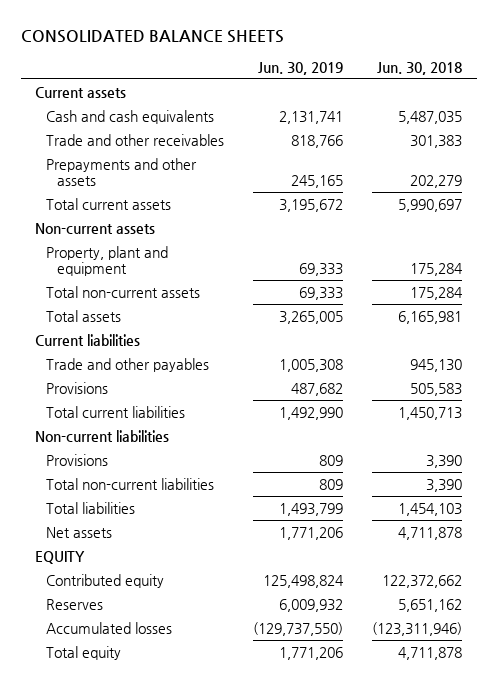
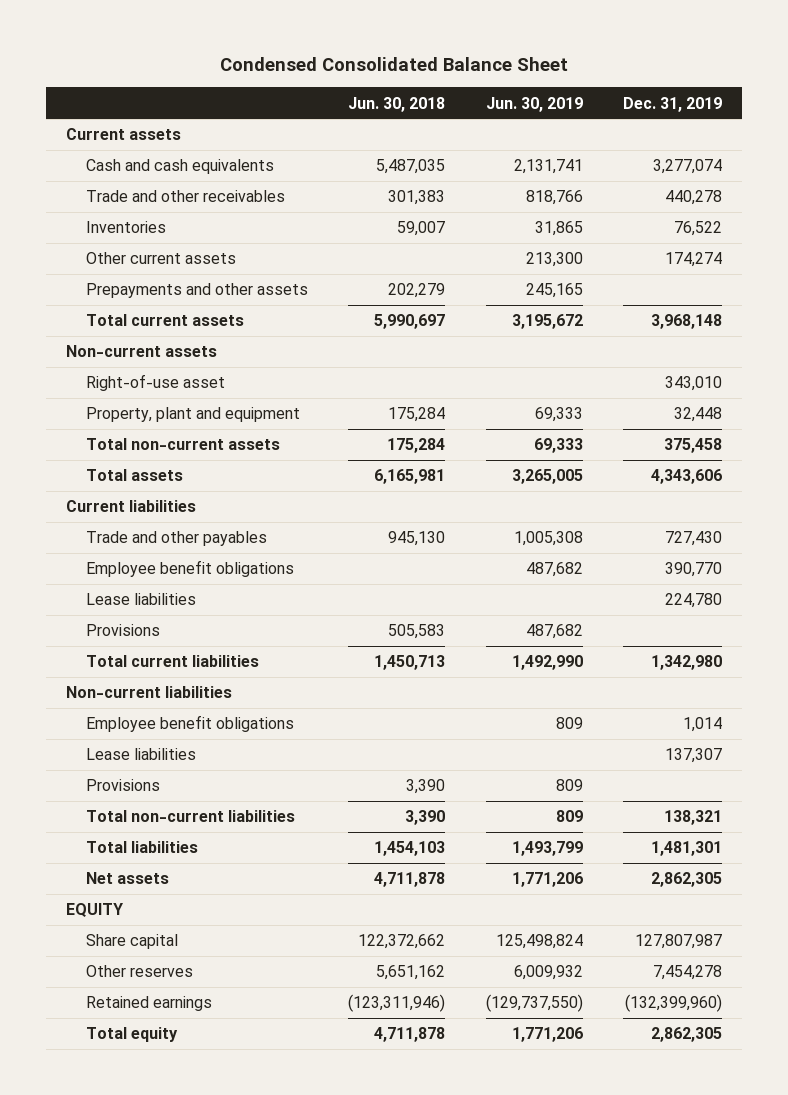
[20,30,284,44] CONSOLIDATED BALANCE SHEETS -> [220,57,569,72] Condensed Consolidated Balance Sheet
none -> [622,96,722,112] Dec. 31, 2019
none -> [85,221,166,234] Inventories
none -> [85,252,236,265] Other current assets
none -> [85,374,225,392] Right-of-use asset
none -> [85,560,294,578] Employee benefit obligations
none -> [85,593,196,606] Lease liabilities
none -> [85,715,294,733] Employee benefit obligations
none -> [85,748,196,761] Lease liabilities
[45,573,164,588] Contributed equity -> [85,934,178,950] Share capital
[45,598,103,610] Reserves -> [85,965,193,978] Other reserves
[45,621,172,634] Accumulated losses -> [85,996,212,1012] Retained earnings

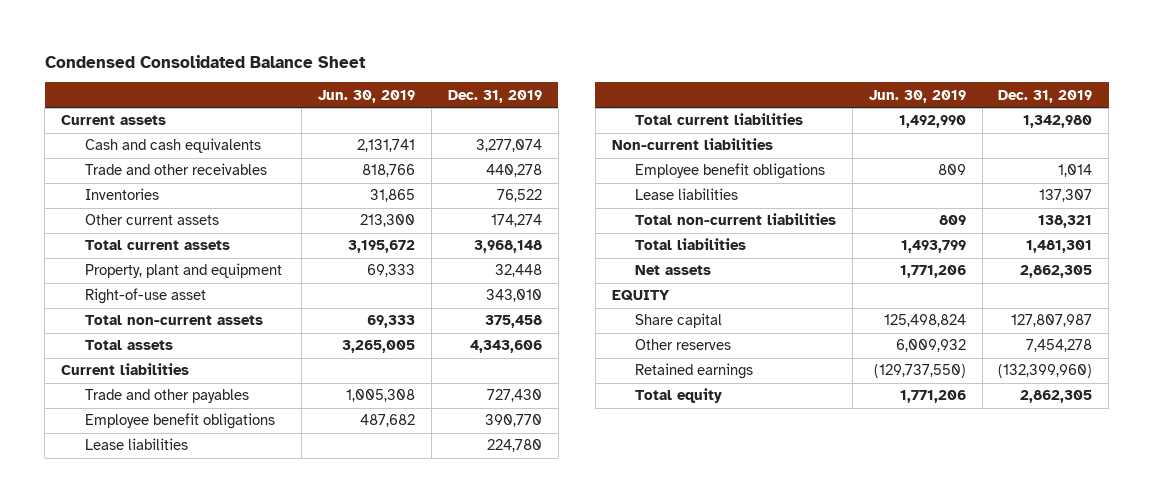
[348,96,446,112] Jun. 30, 2018 -> none
[85,283,308,299] Prepayments and other assets -> none
[66,345,218,358] Non-current assets -> none
[85,374,225,392] Right-of-use asset -> [84,288,206,305] Right-of-use asset
[85,624,160,637] Provisions -> none
[85,779,160,792] Provisions -> none

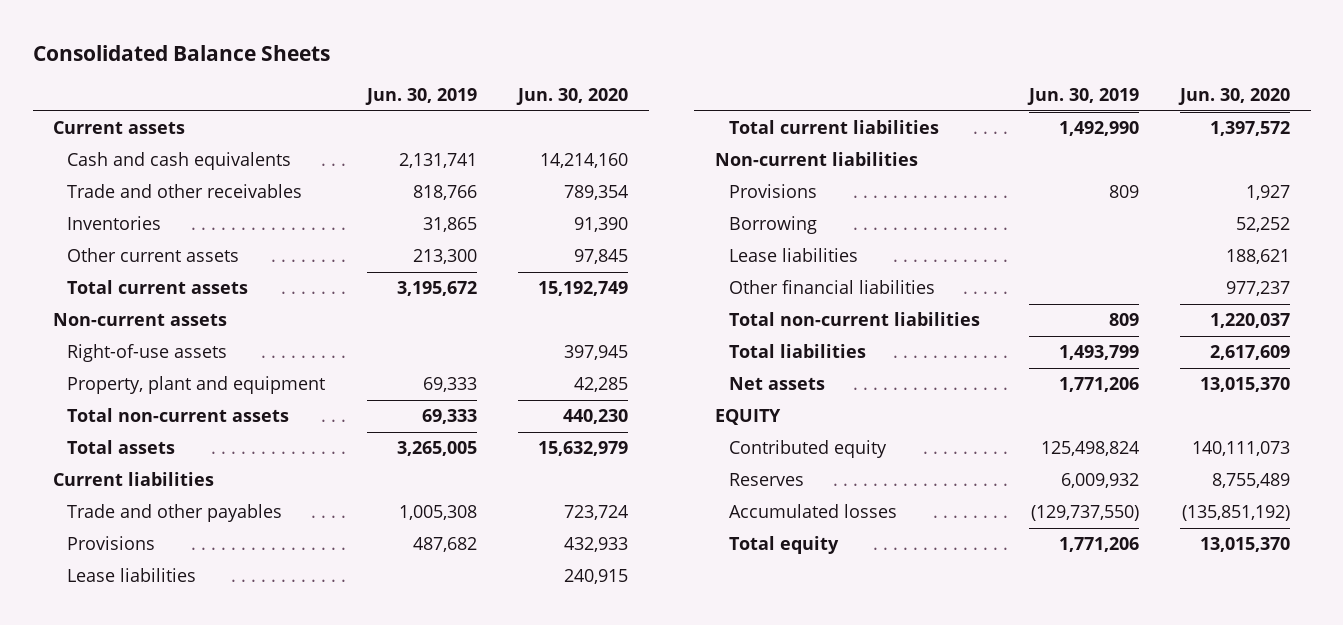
[44,54,366,68] Condensed Consolidated Balance Sheet -> [32,44,330,61] Consolidated Balance Sheets
[447,89,542,103] Dec. 31, 2019 -> none
none -> [516,88,629,106] Jun. 30, 2020
none -> [53,313,228,327] Non-current assets
none -> [67,344,228,363] Right-of-use assets
[84,288,206,305] Right-of-use asset -> none
[84,413,275,430] Employee benefit obligations -> [67,536,156,551] Provisions
[634,163,825,180] Employee benefit obligations -> none
none -> [729,184,818,199] Provisions
none -> [729,216,818,235] Borrowing
none -> [729,280,936,295] Other financial liabilities
[634,313,722,329] Share capital -> [729,440,888,459] Contributed equity
[634,339,731,351] Other reserves -> [729,473,805,487] Reserves
[634,363,753,380] Retained earnings -> [729,504,898,519] Accumulated losses

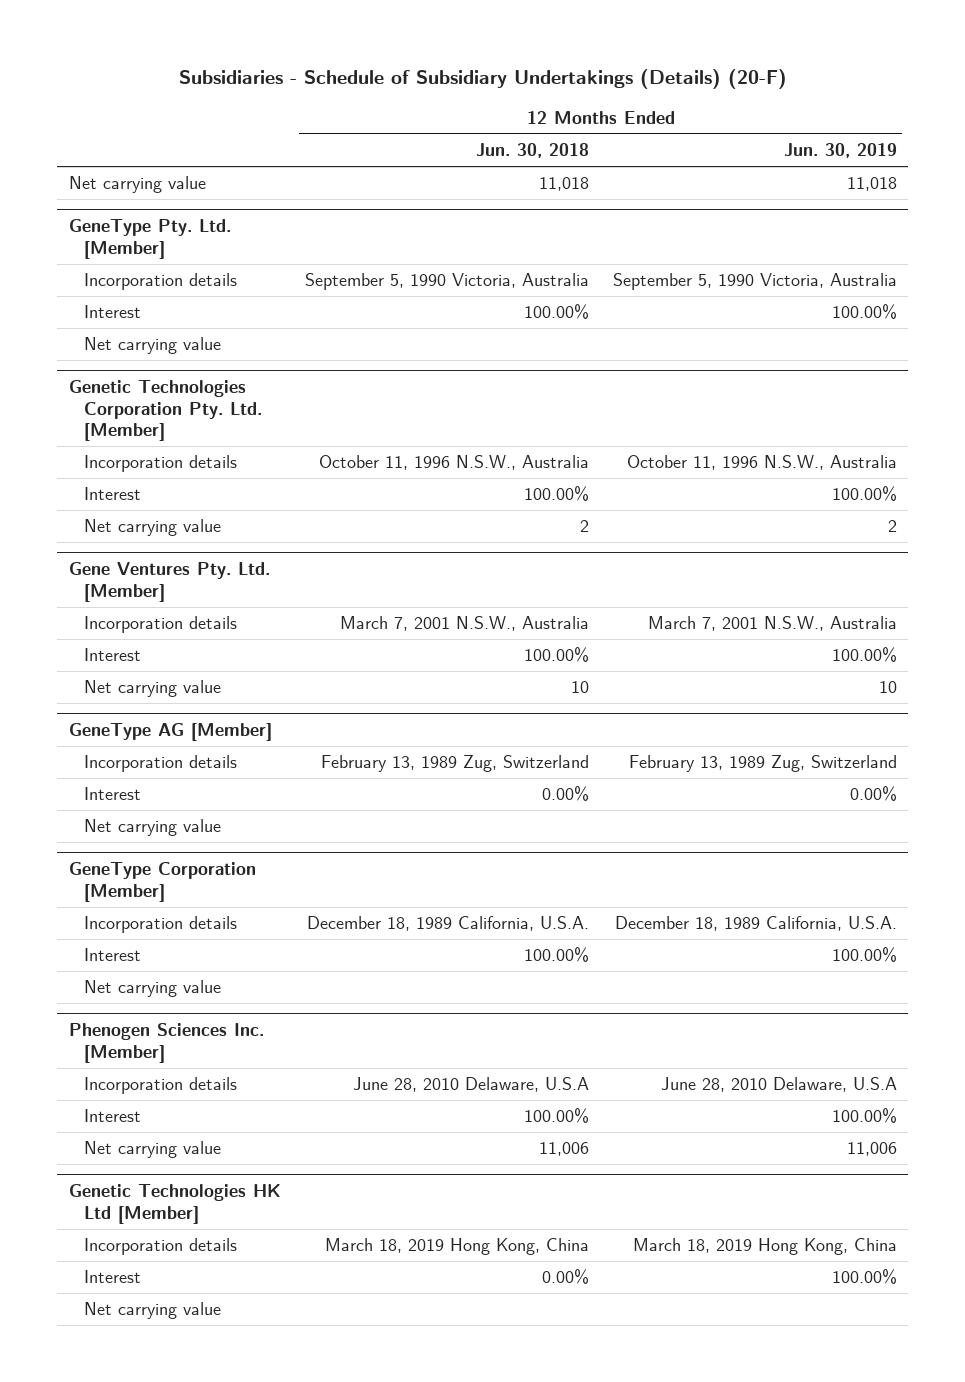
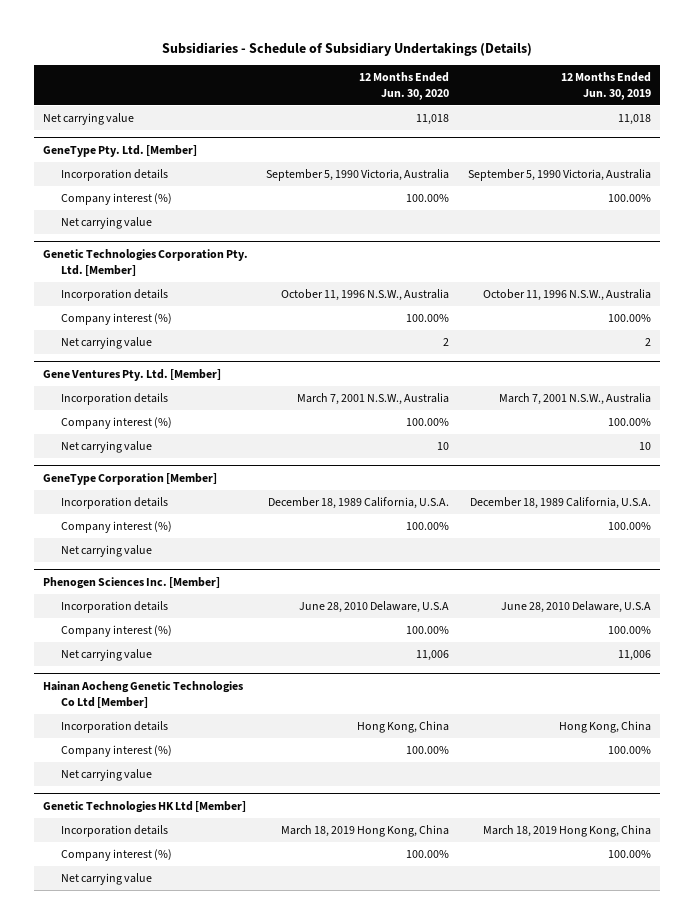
[178,69,787,90] Subsidiaries - Schedule of Subsidiary Undertakings (Details) (20-F) -> [161,41,532,56] Subsidiaries - Schedule of Subsidiary Undertakings (Details)
[475,143,589,159] Jun. 30, 2018 -> none
none -> [359,71,450,100] 12 Months Ended Jun. 30, 2020
[84,305,142,319] Interest -> [60,192,172,205] Company interest (%)
[84,487,142,501] Interest -> [60,312,172,325] Company interest (%)
[84,648,142,662] Interest -> [60,416,172,429] Company interest (%)
[68,723,272,742] GeneType AG [Member] -> none
[84,755,238,773] Incorporation details -> none
[84,787,142,801] Interest -> none
[84,819,222,837] Net carrying value -> none
[84,948,142,962] Interest -> [60,520,172,533] Company interest (%)
[84,1109,142,1123] Interest -> [60,624,172,637] Company interest (%)
none -> [42,680,243,708] Hainan Aocheng Genetic Technologies Co Ltd [Member]
none -> [60,720,168,733] Incorporation details
none -> [60,744,172,757] Company interest (%)
none -> [60,768,152,781] Net carrying value
[84,1270,142,1284] Interest -> [60,848,172,861] Company interest (%)

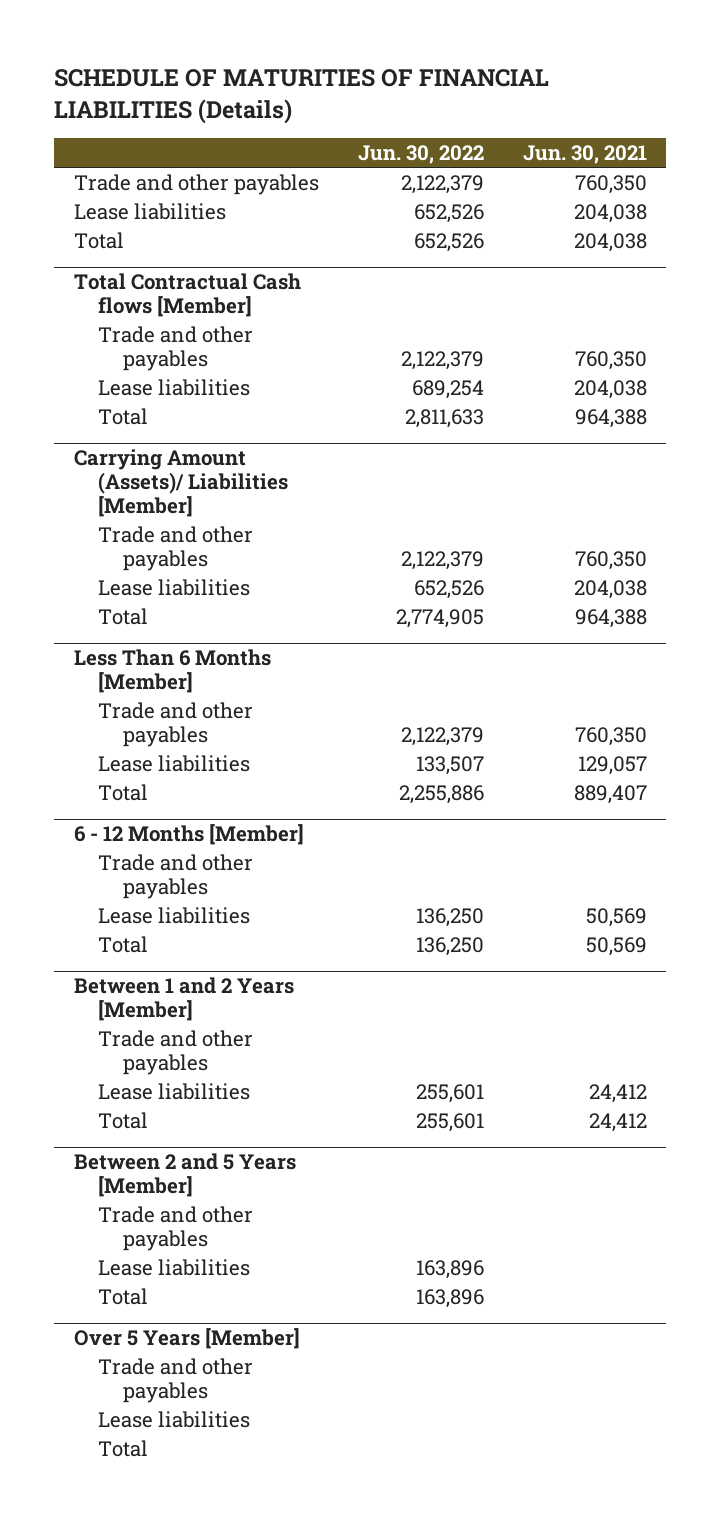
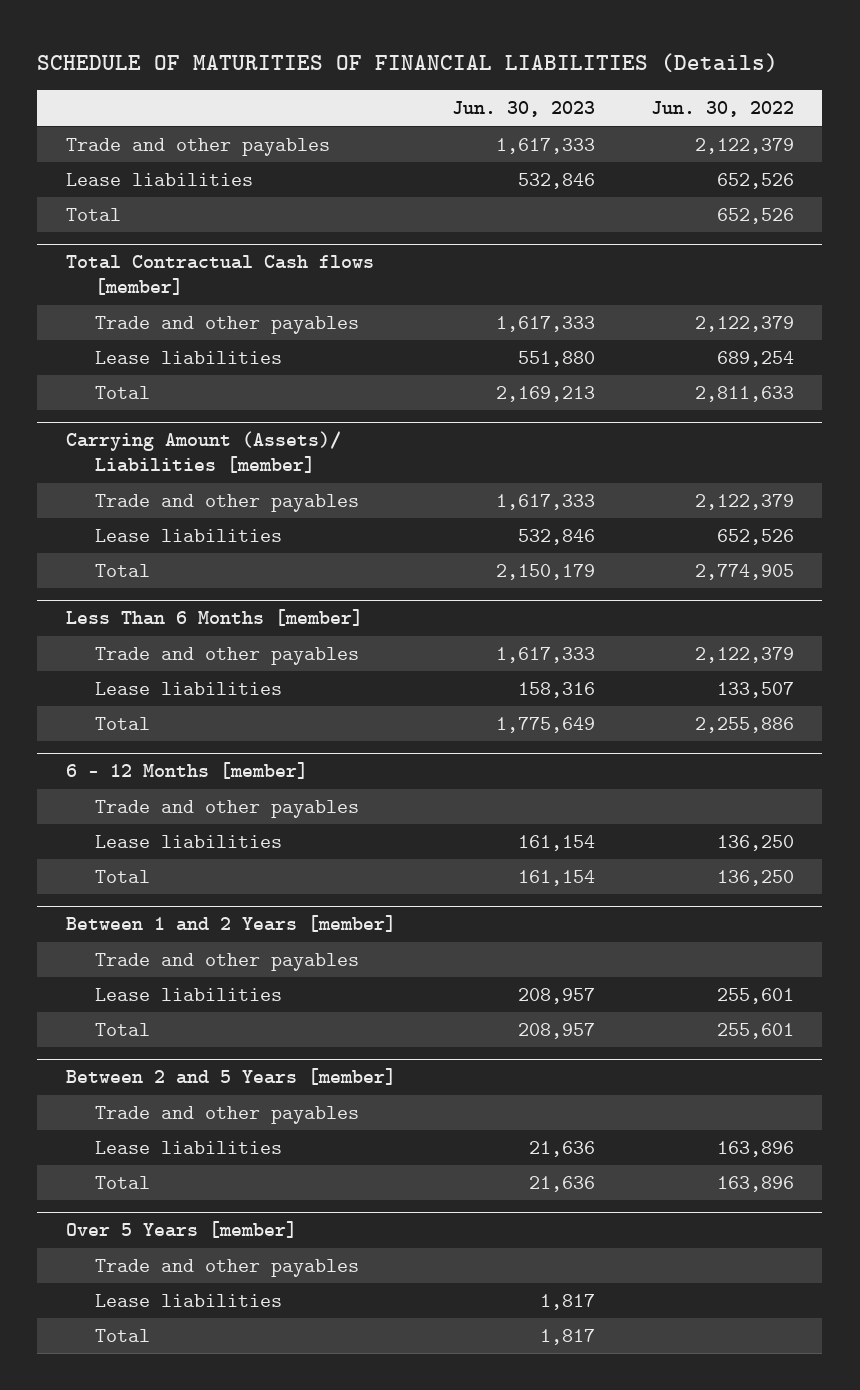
[522,144,647,164] Jun. 30, 2021 -> none
none -> [451,101,595,118] Jun. 30, 2023
[73,272,301,318] Total Contractual Cash flows [Member] -> [65,255,374,296] Total Contractual Cash flows [member]
[73,448,289,518] Carrying Amount (Assets)/ Liabilities [Member] -> [65,431,341,474] Carrying Amount (Assets)/ Liabilities [member]
[73,648,271,694] Less Than 6 Months [Member] -> [65,609,363,627] Less Than 6 Months [member]
[73,823,304,845] 6 - 12 Months [Member] -> [65,762,308,780] 6 - 12 Months [member]
[73,976,294,1022] Between 1 and 2 Years [Member] -> [65,915,396,933] Between 1 and 2 Years [member]
[73,1152,296,1198] Between 2 and 5 Years [Member] -> [65,1068,396,1086] Between 2 and 5 Years [member]
[73,1327,300,1349] Over 5 Years [Member] -> [65,1221,297,1239] Over 5 Years [member]

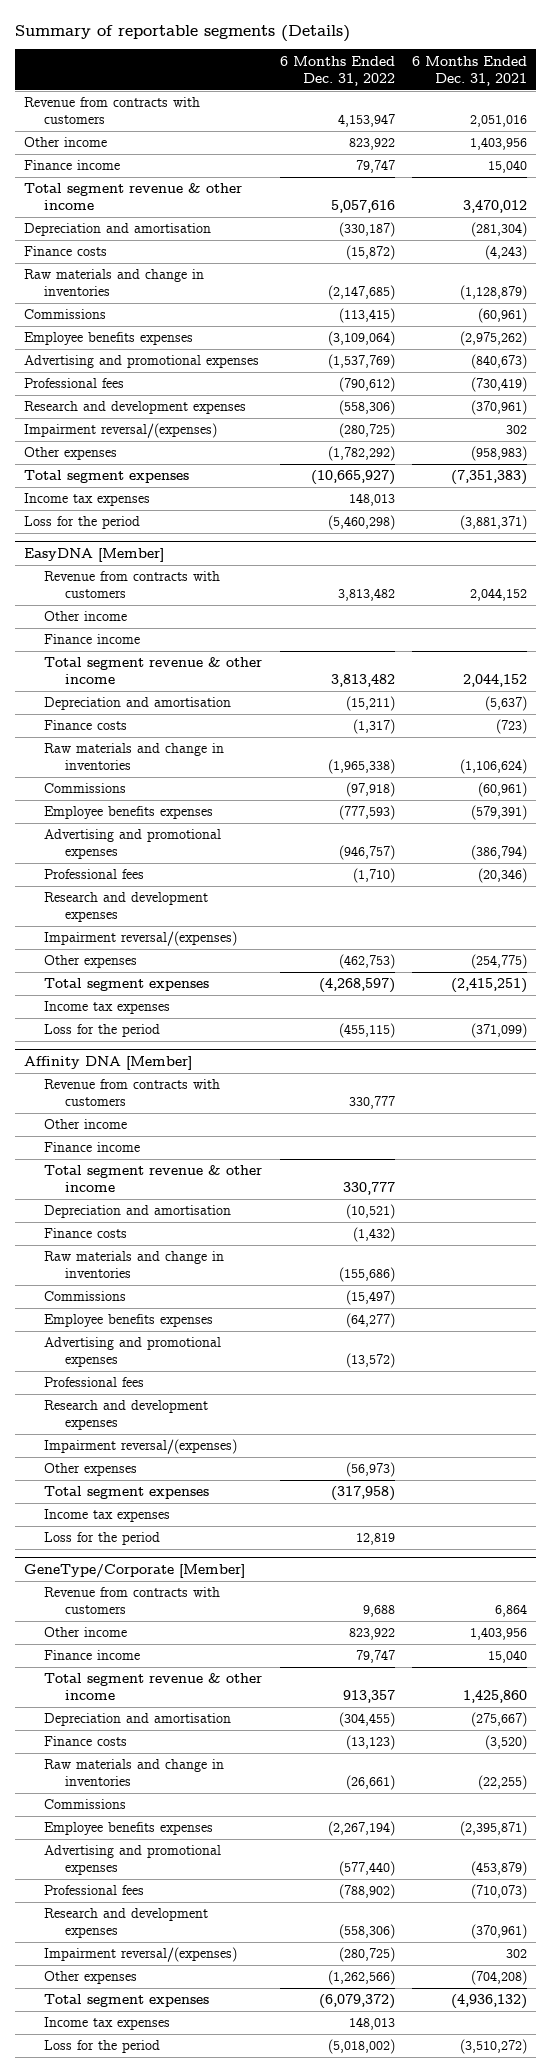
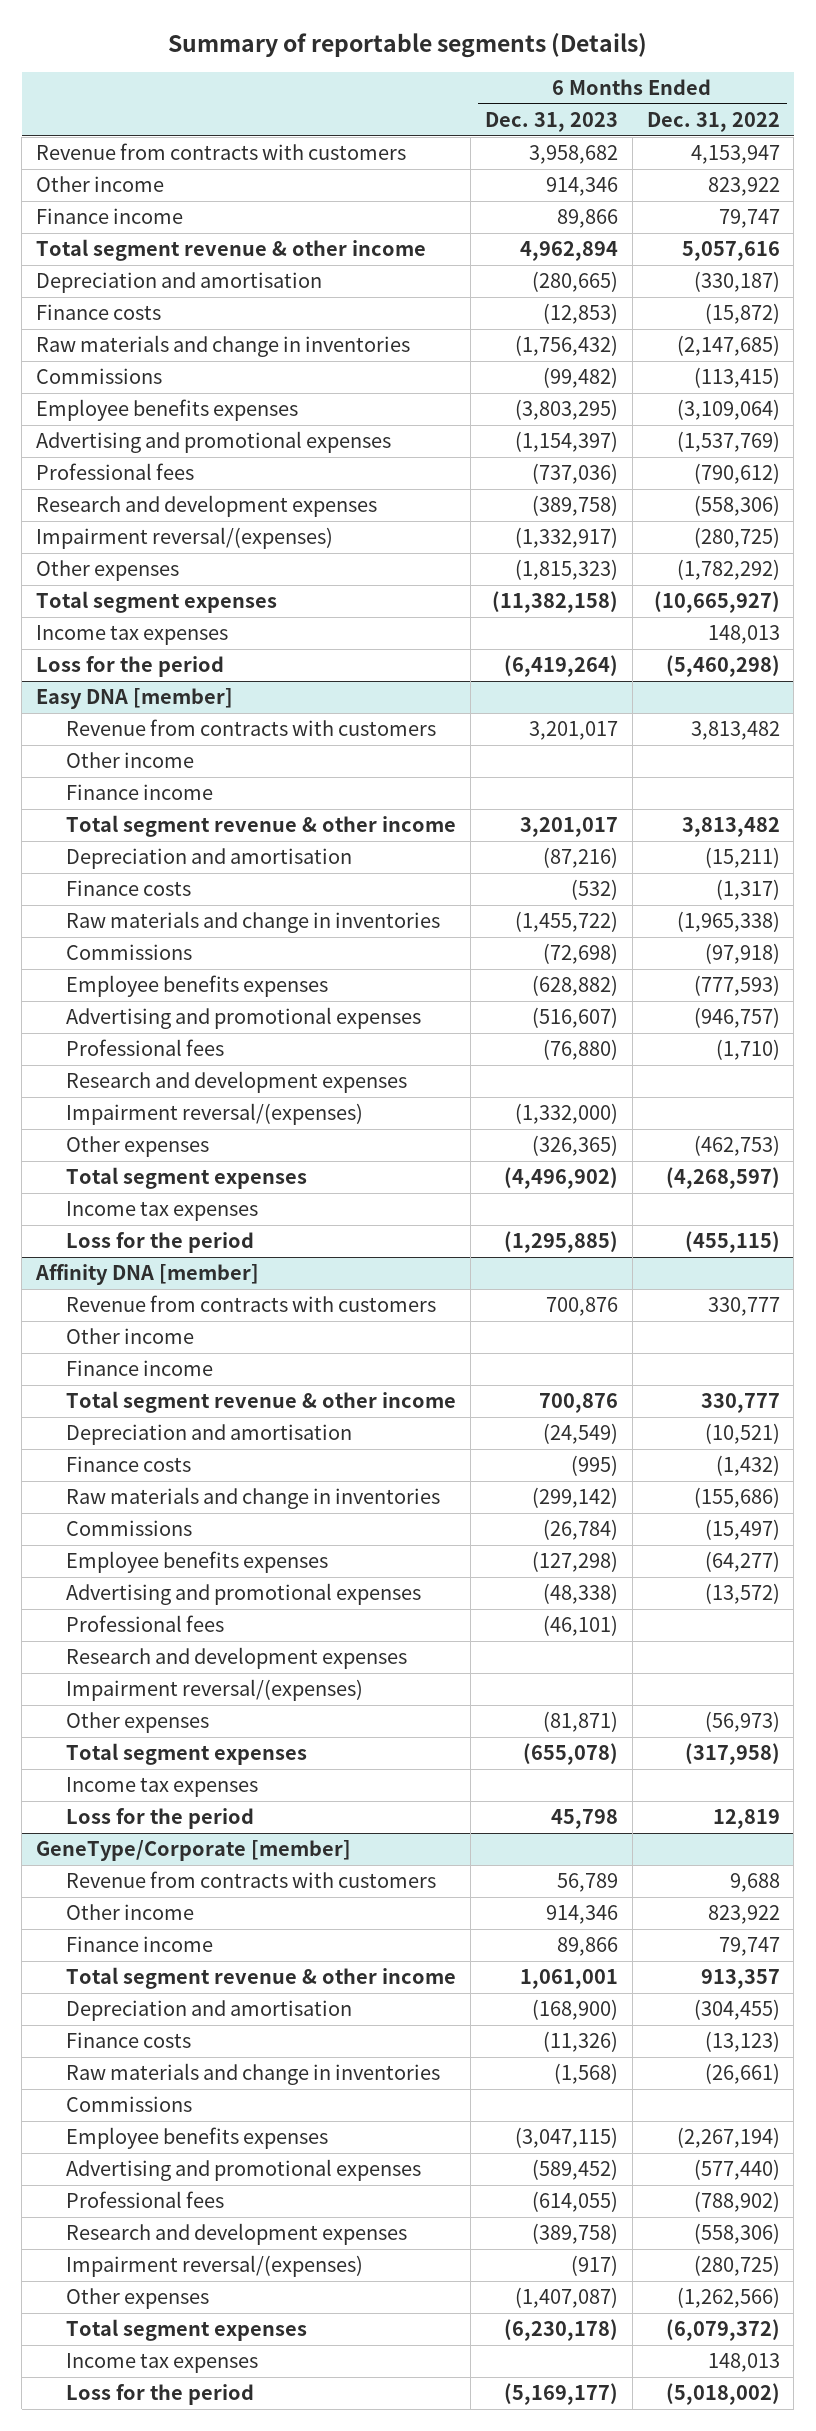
[412,55,528,86] 6 Months Ended Dec. 31, 2021 -> none
none -> [484,112,618,133] Dec. 31, 2023
[24,547,165,562] EasyDNA [Member] -> [36,688,234,710] Easy DNA [member]
[24,1055,193,1070] Affinity DNA [Member] -> [35,1264,260,1286] Affinity DNA [member]
[24,1563,246,1578] GeneType/Corporate [Member] -> [36,1840,352,1862] GeneType/Corporate [member]

